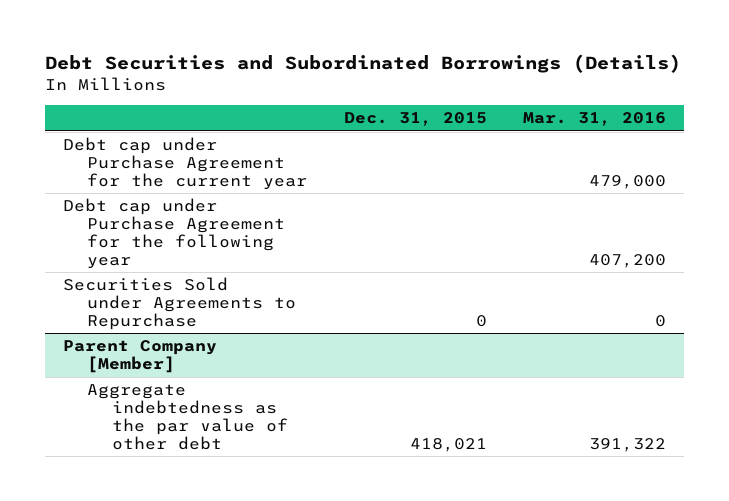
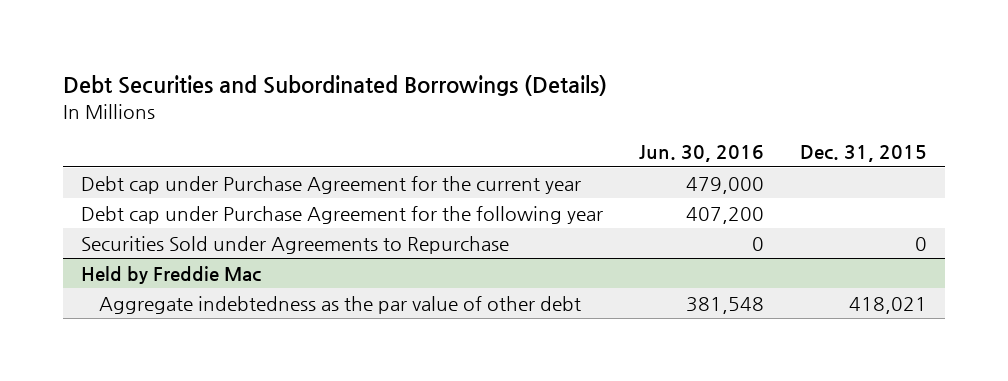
[522,112,666,127] Mar. 31, 2016 -> none
none -> [639,145,765,163] Jun. 30, 2016
[63,340,218,374] Parent Company [Member] -> [81,265,262,284] Held by Freddie Mac

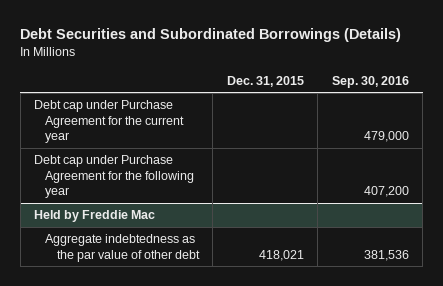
[639,145,765,163] Jun. 30, 2016 -> none
none -> [331,75,409,88] Sep. 30, 2016
[81,235,510,254] Securities Sold under Agreements to Repurchase -> none

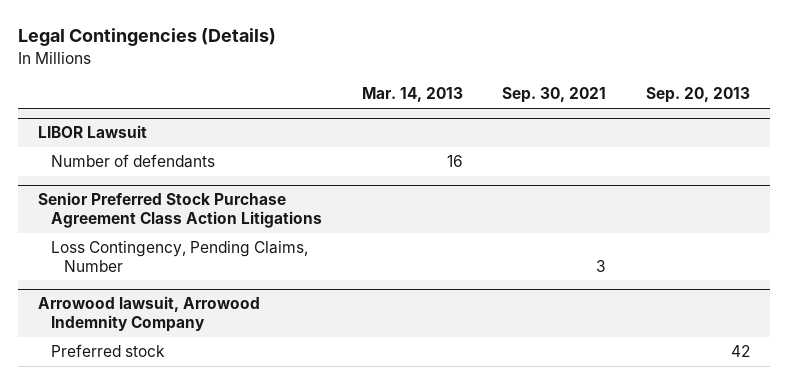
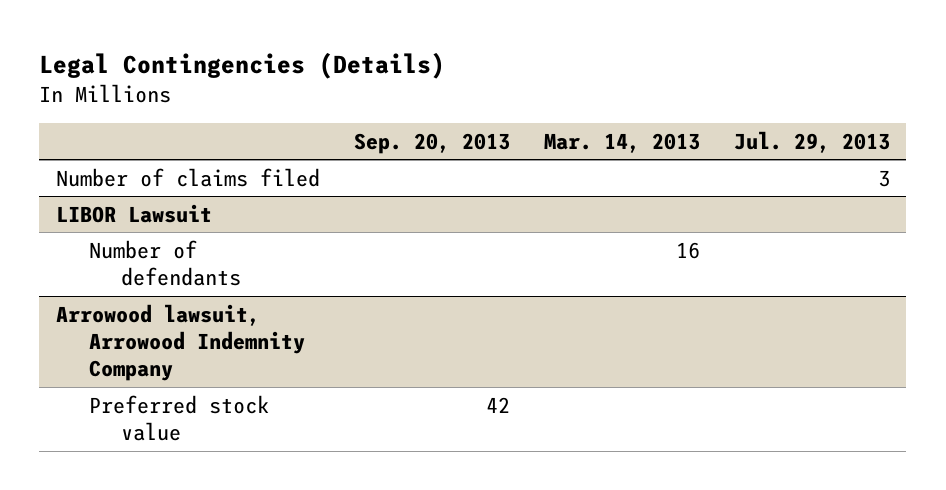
[502,87,607,104] Sep. 30, 2021 -> none
none -> [733,130,890,153] Jul. 29, 2013
none -> [56,167,321,187] Number of claims filed
[37,192,322,229] Senior Preferred Stock Purchase Agreement Class Action Litigations -> none
[50,240,308,272] Loss Contingency, Pending Claims, Number -> none
[50,344,165,358] Preferred stock -> [88,394,269,441] Preferred stock value

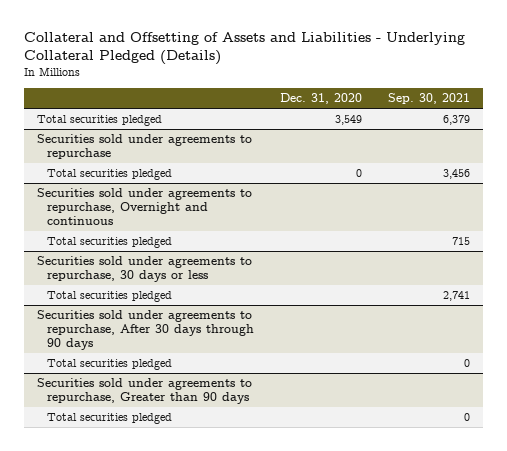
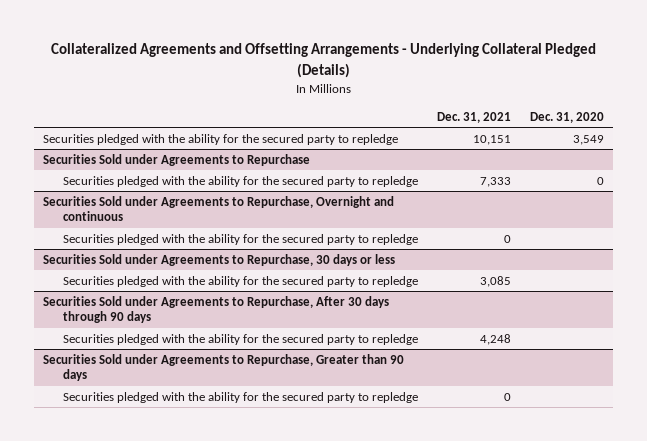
[24,32,466,66] Collateral and Offsetting of Assets and Liabilities - Underlying Collateral Pledged (Details) -> [50,43,596,78] Collateralized Agreements and Offsetting Arrangements - Underlying Collateral Pledged (Details)
[387,93,470,105] Sep. 30, 2021 -> none
none -> [436,111,511,123] Dec. 31, 2021
[37,115,163,127] Total securities pledged -> [43,133,399,145] Securities pledged with the ability for the secured party to repledge
[37,134,253,160] Securities sold under agreements to repurchase -> [43,153,311,166] Securities Sold under Agreements to Repurchase
[46,169,172,181] Total securities pledged -> [62,175,418,187] Securities pledged with the ability for the secured party to repledge
[37,188,253,226] Securities sold under agreements to repurchase, Overnight and continuous -> [43,195,395,222] Securities Sold under Agreements to Repurchase, Overnight and continuous
[46,237,172,249] Total securities pledged -> [62,233,418,245] Securities pledged with the ability for the secured party to repledge
[37,256,253,283] Securities sold under agreements to repurchase, 30 days or less -> [43,253,396,266] Securities Sold under Agreements to Repurchase, 30 days or less
[46,291,172,303] Total securities pledged -> [62,275,418,287] Securities pledged with the ability for the secured party to repledge
[37,310,254,351] Securities sold under agreements to repurchase, After 30 days through 90 days -> [43,295,390,324] Securities Sold under Agreements to Repurchase, After 30 days through 90 days
[46,359,172,371] Total securities pledged -> [62,333,418,345] Securities pledged with the ability for the secured party to repledge
[37,378,253,405] Securities sold under agreements to repurchase, Greater than 90 days -> [43,353,405,382] Securities Sold under Agreements to Repurchase, Greater than 90 days
[46,413,172,425] Total securities pledged -> [62,391,418,403] Securities pledged with the ability for the secured party to repledge

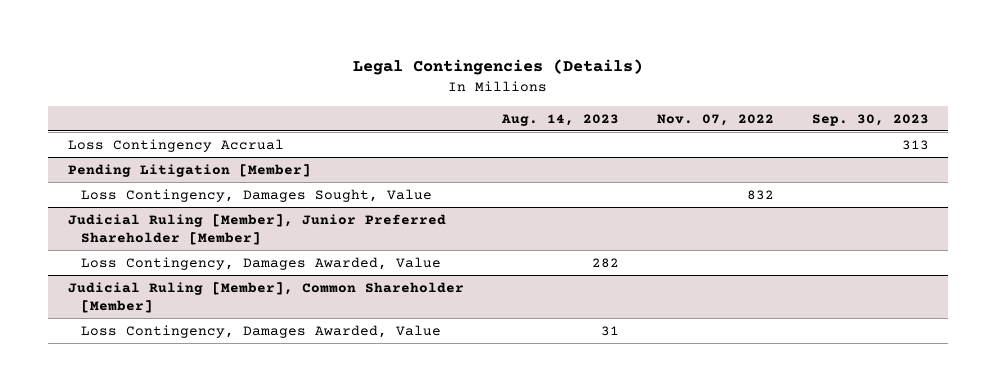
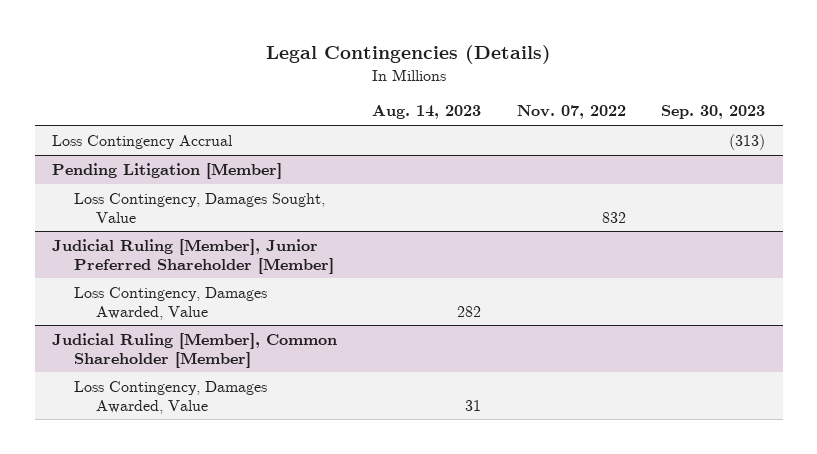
[902,139,930,150] 313 -> [728,133,765,150] (313)

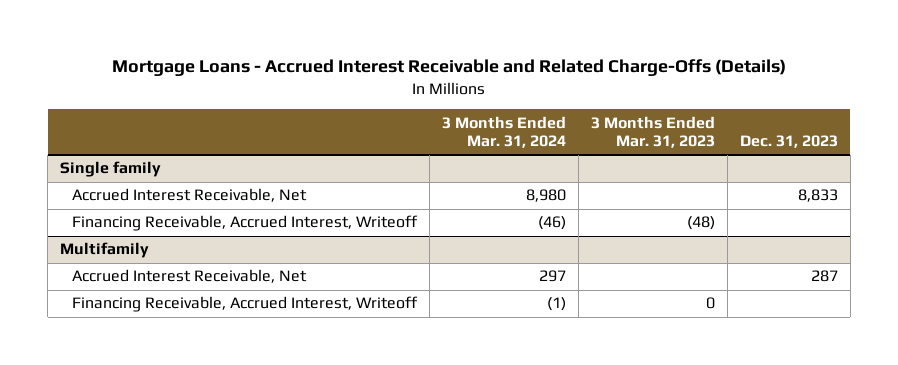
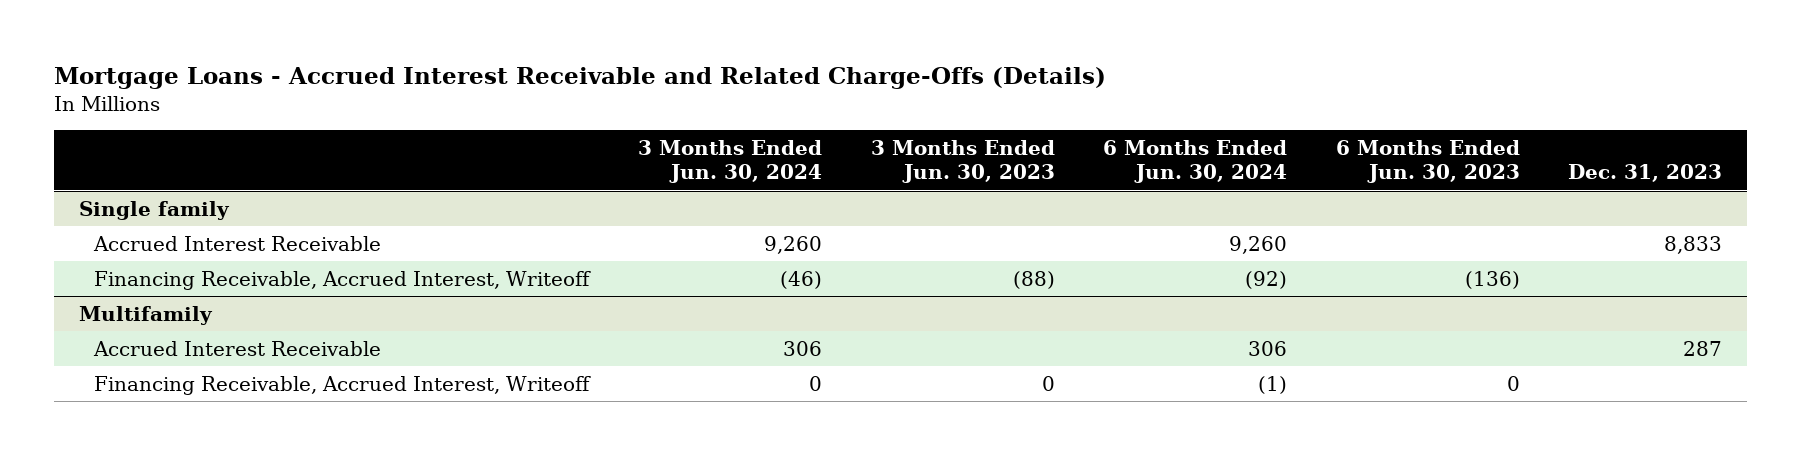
[442,115,567,148] 3 Months Ended Mar. 31, 2024 -> none
[590,115,715,148] 3 Months Ended Mar. 31, 2023 -> none
none -> [637,139,822,183] 3 Months Ended Jun. 30, 2024
none -> [870,139,1055,183] 3 Months Ended Jun. 30, 2023
none -> [1103,139,1288,183] 6 Months Ended Jun. 30, 2024
none -> [1335,139,1520,183] 6 Months Ended Jun. 30, 2023
[72,188,308,203] Accrued Interest Receivable, Net -> [93,235,382,251] Accrued Interest Receivable
[72,269,308,284] Accrued Interest Receivable, Net -> [93,340,382,356] Accrued Interest Receivable

